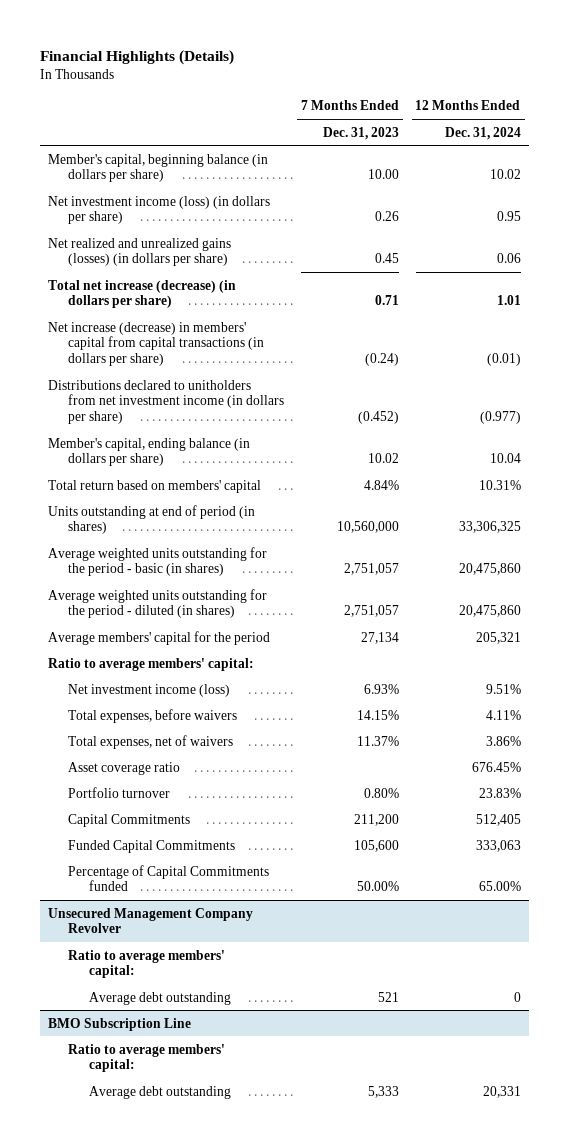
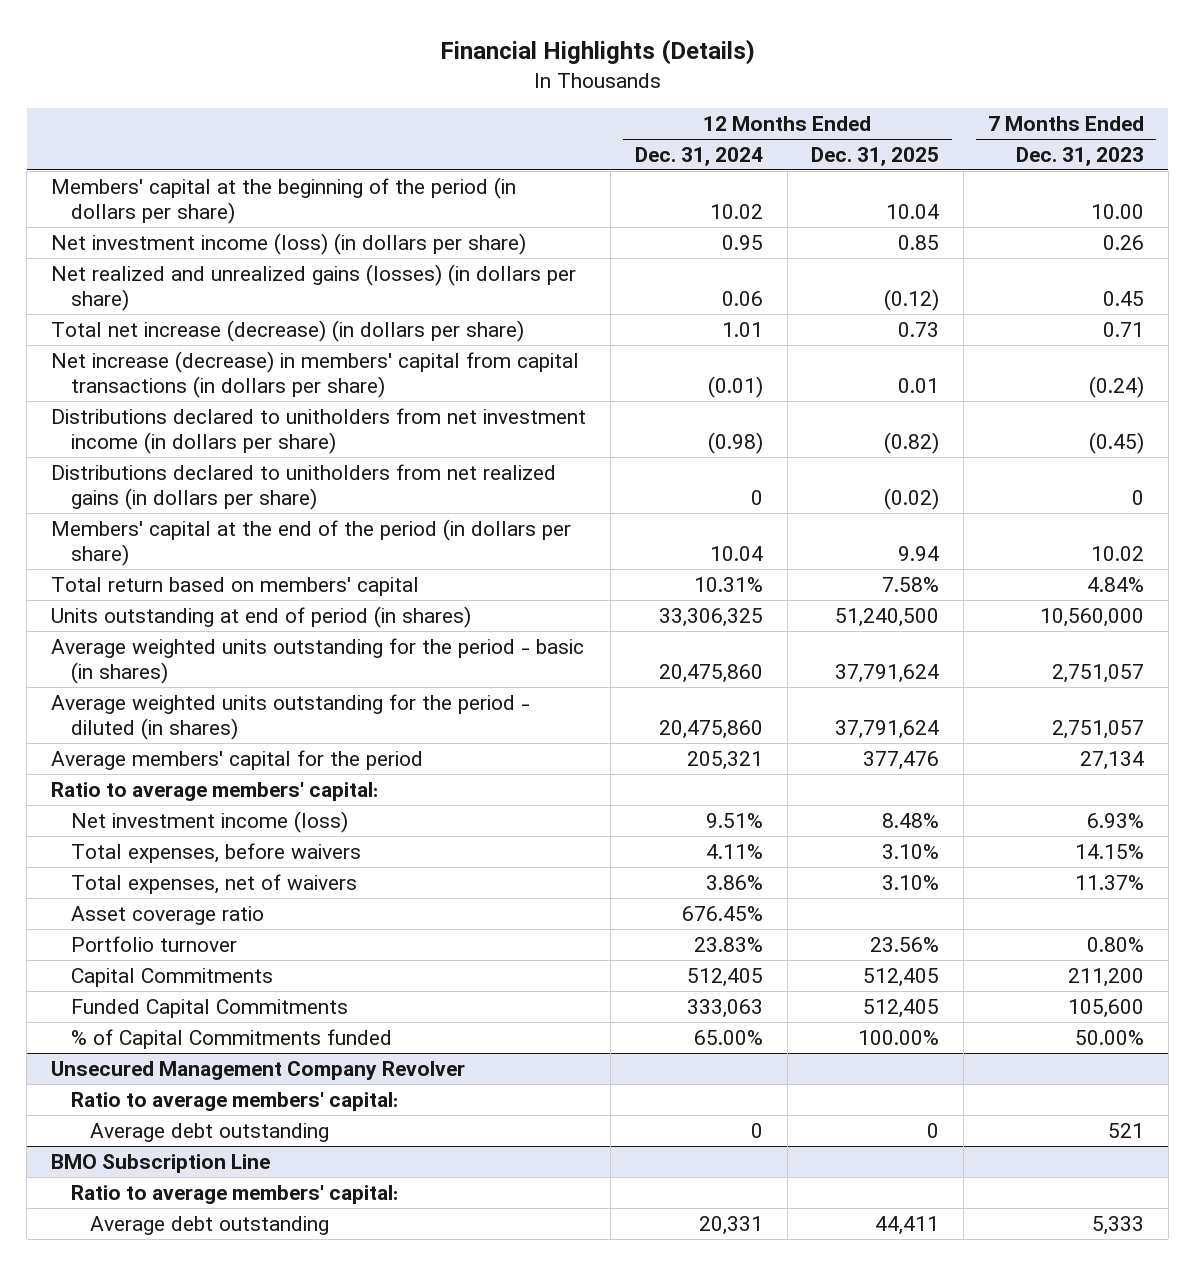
none -> [811,146,940,166] Dec. 31, 2025
[47,153,268,183] Member's capital, beginning balance (in dollars per share) -> [51,176,517,224] Members' capital at the beginning of the period (in dollars per share)
[358,411,400,425] (0.452) -> [1089,431,1145,454] (0.45)
[479,411,521,425] (0.977) -> [707,431,763,454] (0.98)
none -> [51,463,557,510] Distributions declared to unitholders from net realized gains (in dollars per share)
[47,437,250,467] Member's capital, ending balance (in dollars per share) -> [51,518,572,566] Members' capital at the end of the period (in dollars per share)
[68,864,270,892] Percentage of Capital Commitments funded -> [70,1028,392,1049] % of Capital Commitments funded

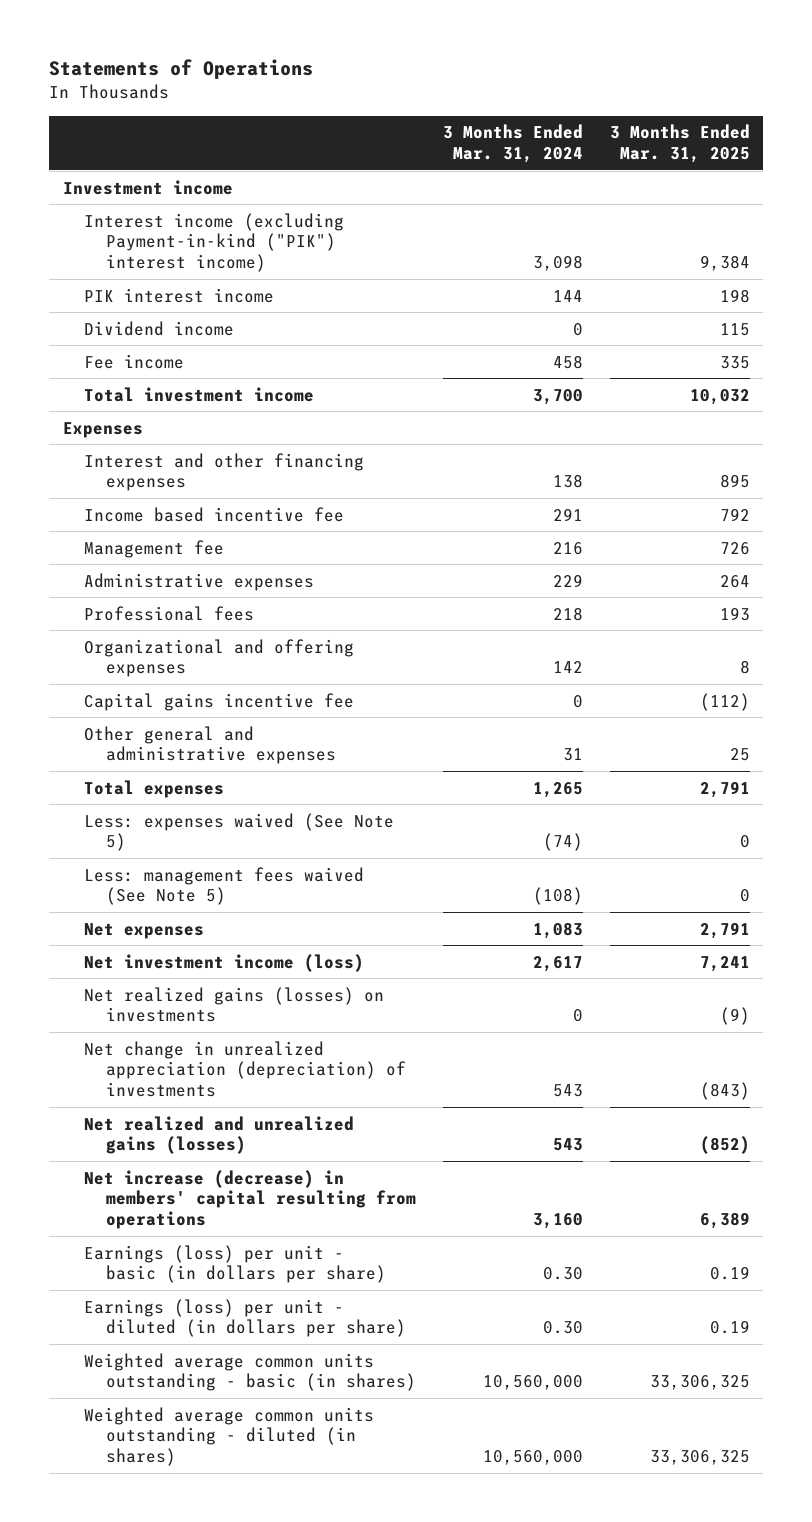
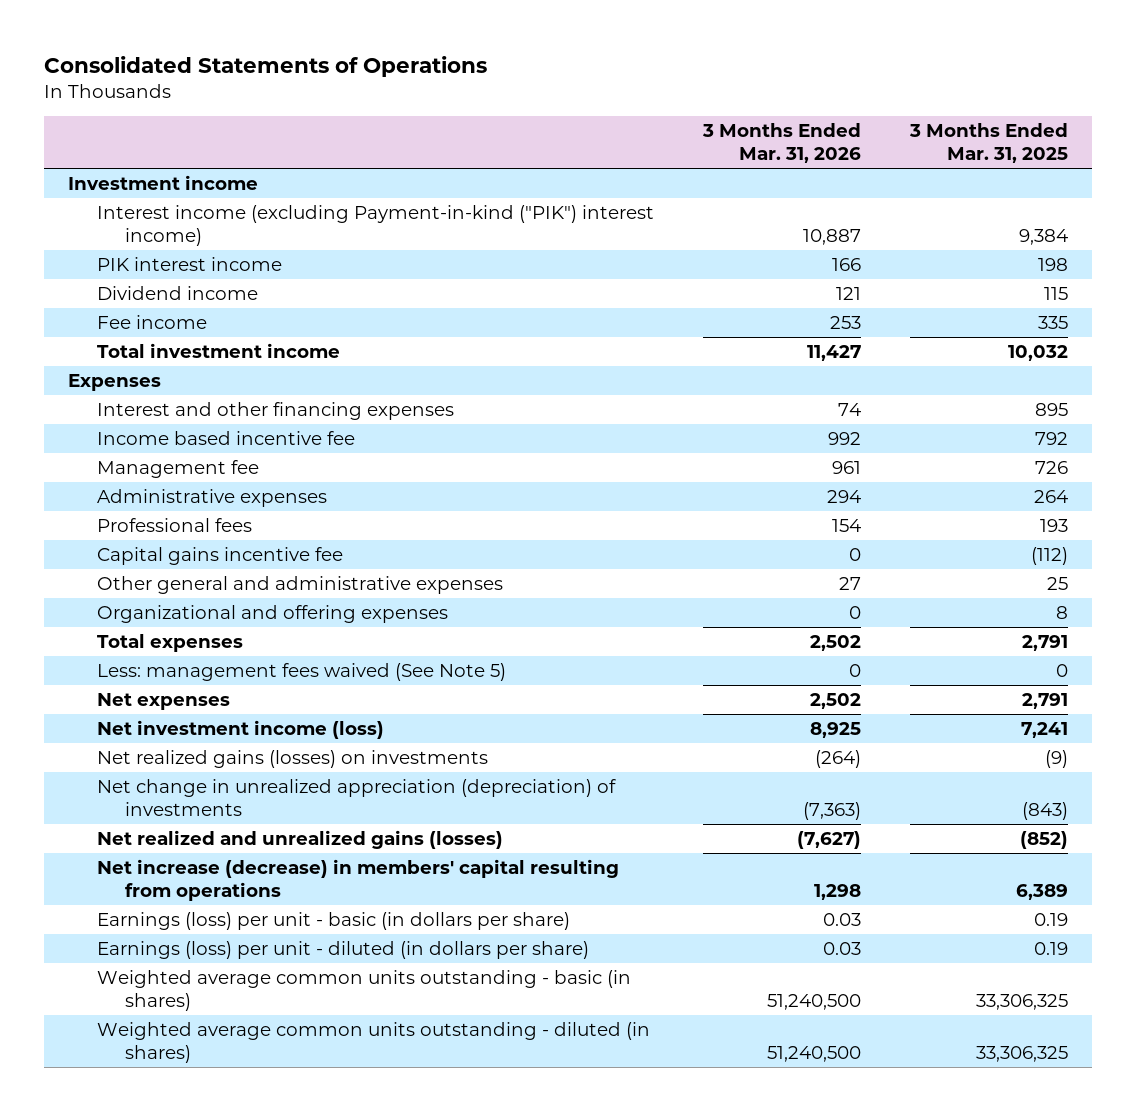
[49,59,314,80] Statements of Operations -> [43,55,487,77] Consolidated Statements of Operations
[442,124,583,163] 3 Months Ended Mar. 31, 2024 -> none
none -> [701,123,861,164] 3 Months Ended Mar. 31, 2026
[84,638,355,678] Organizational and offering expenses -> [96,605,448,624] Organizational and offering expenses
[84,812,395,852] Less: expenses waived (See Note 5) -> none

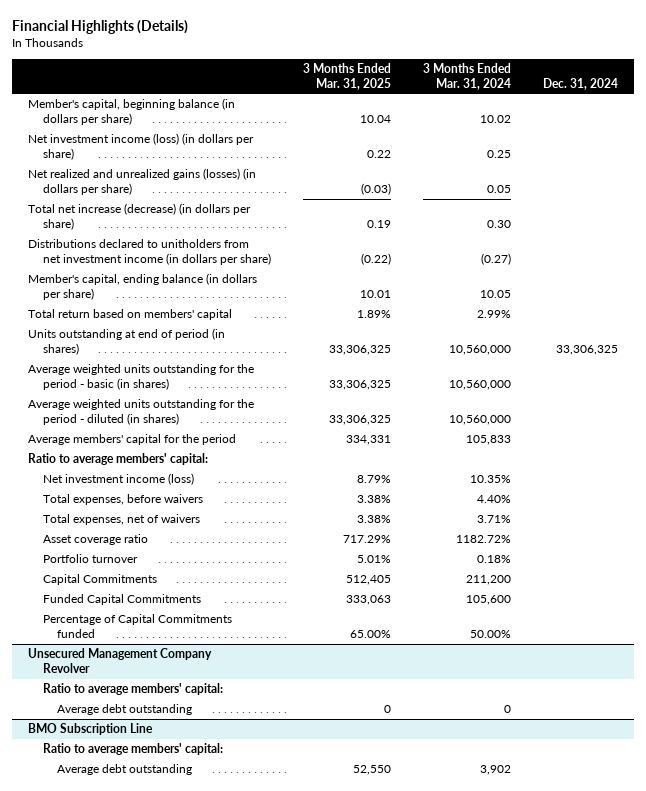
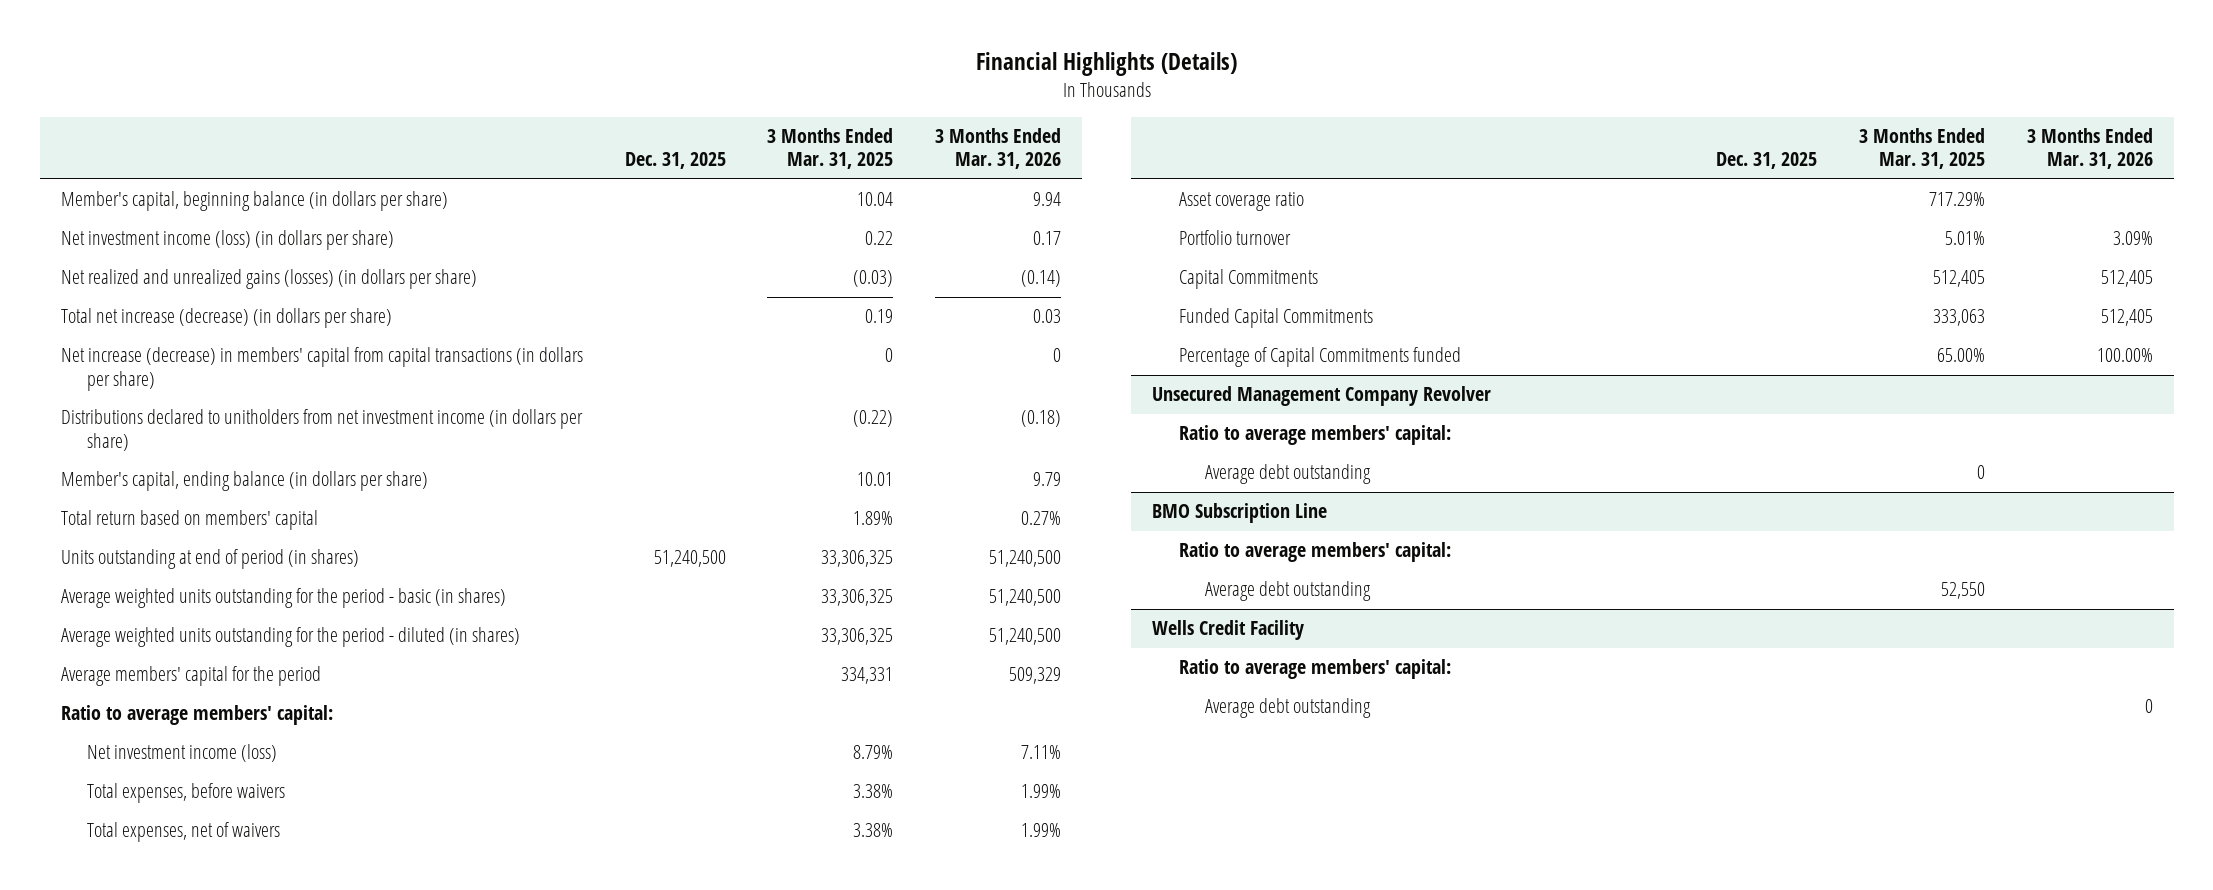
[422,62,511,90] 3 Months Ended Mar. 31, 2024 -> none
[542,77,618,90] Dec. 31, 2024 -> none
none -> [624,152,726,170] Dec. 31, 2025
none -> [935,128,1062,170] 3 Months Ended Mar. 31, 2026
none -> [60,347,583,391] Net increase (decrease) in members' capital from capital transactions (in dollars per share)
none -> [1152,620,1305,641] Wells Credit Facility
none -> [1178,659,1451,680] Ratio to average members' capital:
none -> [1204,698,1371,719] Average debt outstanding

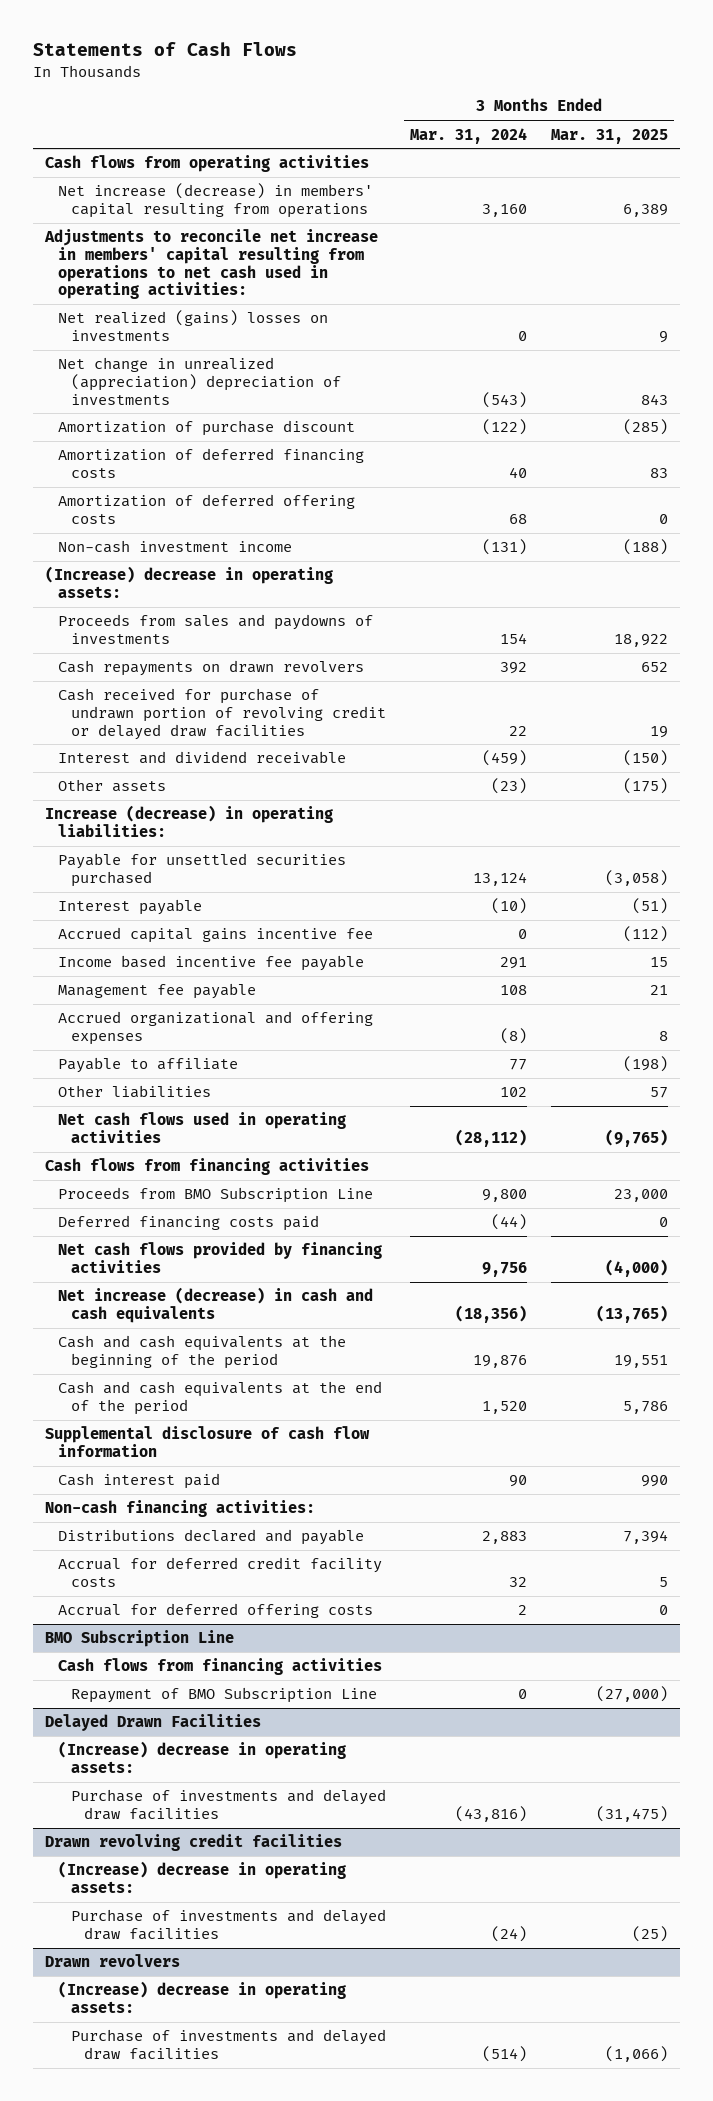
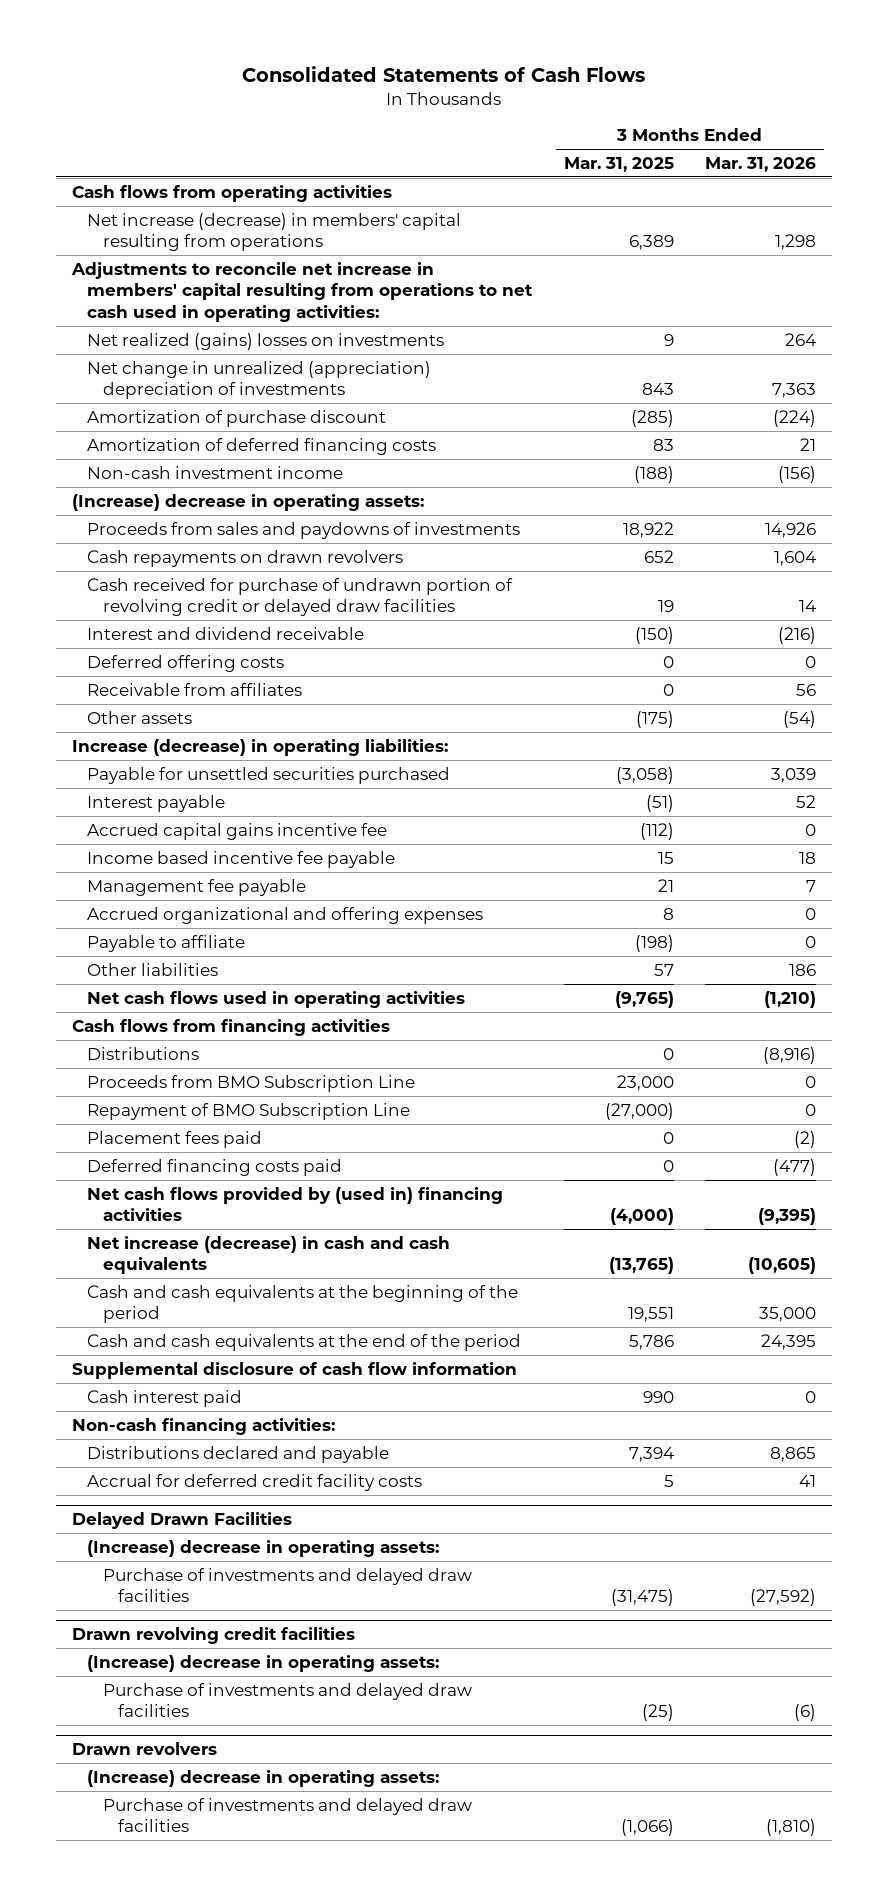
[32,42,297,57] Statements of Cash Flows -> [241,66,645,83] Consolidated Statements of Cash Flows
[409,127,527,144] Mar. 31, 2024 -> none
none -> [704,156,816,172] Mar. 31, 2026
[58,494,356,525] Amortization of deferred offering costs -> none
none -> [87,654,285,672] Deferred offering costs
none -> [87,682,303,696] Receivable from affiliates
none -> [87,1046,200,1060] Distributions
none -> [87,1102,411,1120] Repayment of BMO Subscription Line
none -> [87,1130,263,1148] Placement fees paid
[58,1242,383,1274] Net cash flows provided by financing activities -> [87,1186,504,1222] Net cash flows provided by (used in) financing activities
[58,1603,374,1619] Accrual for deferred offering costs -> none
[44,1630,234,1648] BMO Subscription Line -> none
[58,1658,383,1676] Cash flows from financing activities -> none
[71,1687,378,1704] Repayment of BMO Subscription Line -> none

